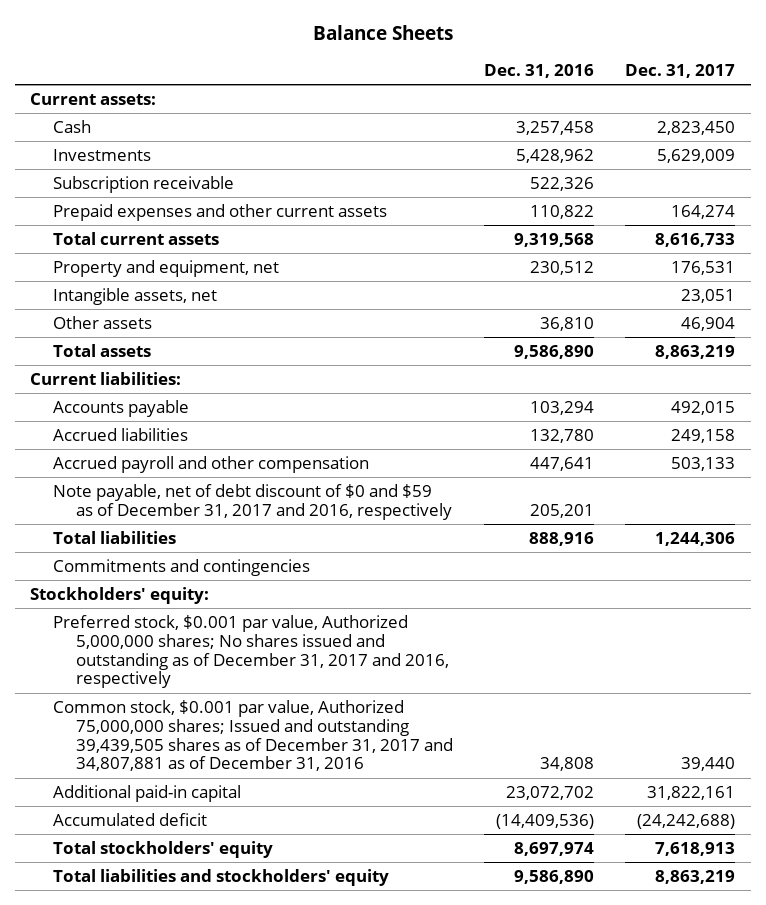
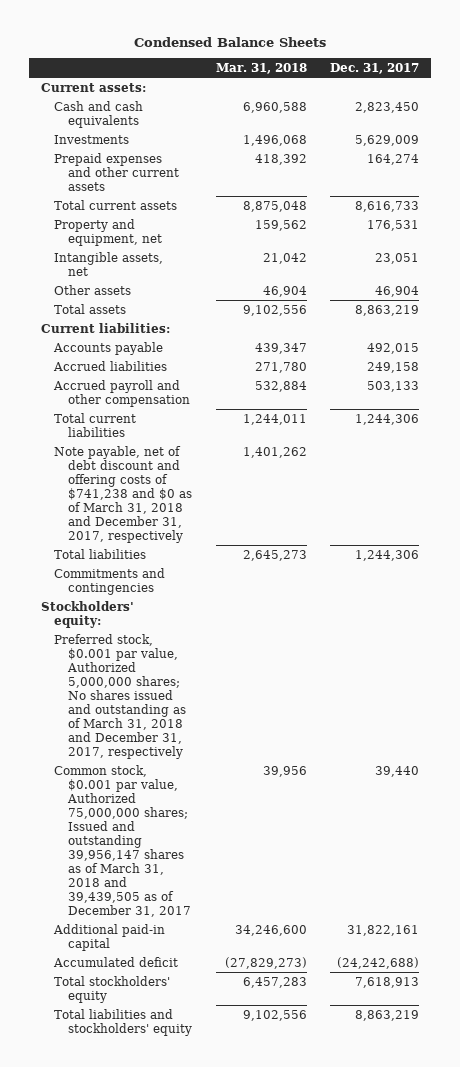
[312,24,453,40] Balance Sheets -> [134,36,327,47] Condensed Balance Sheets
[483,63,594,78] Dec. 31, 2016 -> none
none -> [215,62,307,74] Mar. 31, 2018
[52,119,91,133] Cash -> [54,100,144,128] Cash and cash equivalents
[52,175,234,193] Subscription receivable -> none
none -> [54,412,137,437] Total current liabilities
[52,483,452,520] Note payable, net of debt discount of $0 and $59 as of December 31, 2017 and 2016, respectively -> [54,445,192,543] Note payable, net of debt discount and offering costs of $741,238 and $0 as of March 31, 2018 and December 31, 2017, respectively
[52,614,449,689] Preferred stock, $0.001 par value, Authorized 5,000,000 shares; No shares issued and outstanding as of December 31, 2017 and 2016, respectively -> [54,633,186,759] Preferred stock, $0.001 par value, Authorized 5,000,000 shares; No shares issued and outstanding as of March 31, 2018 and December 31, 2017, respectively
[52,699,453,772] Common stock, $0.001 par value, Authorized 75,000,000 shares; Issued and outstanding 39,439,505 shares as of December 31, 2017 and 34,807,881 as of December 31, 2016 -> [54,764,191,917] Common stock, $0.001 par value, Authorized 75,000,000 shares; Issued and outstanding 39,956,147 shares as of March 31, 2018 and 39,439,505 as of December 31, 2017

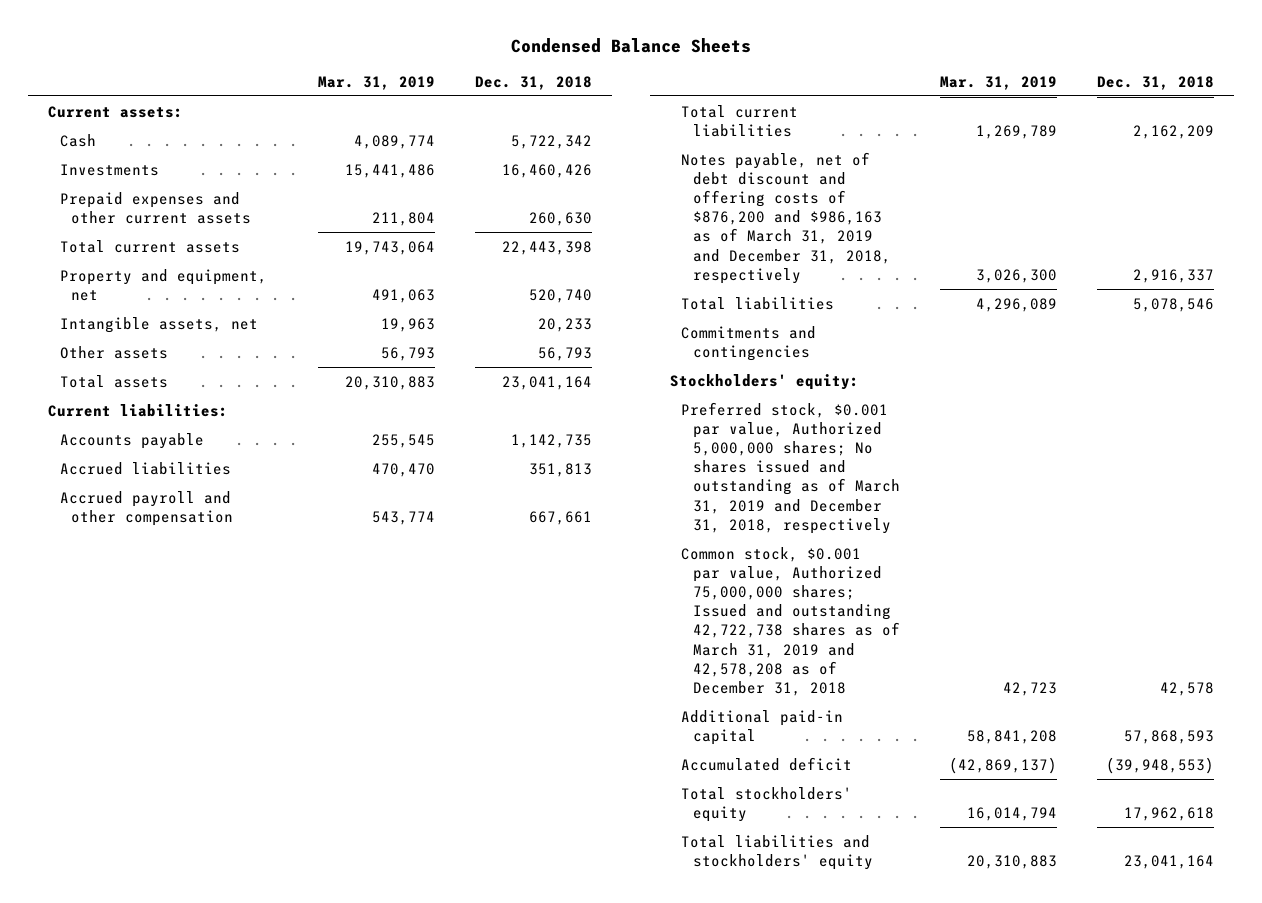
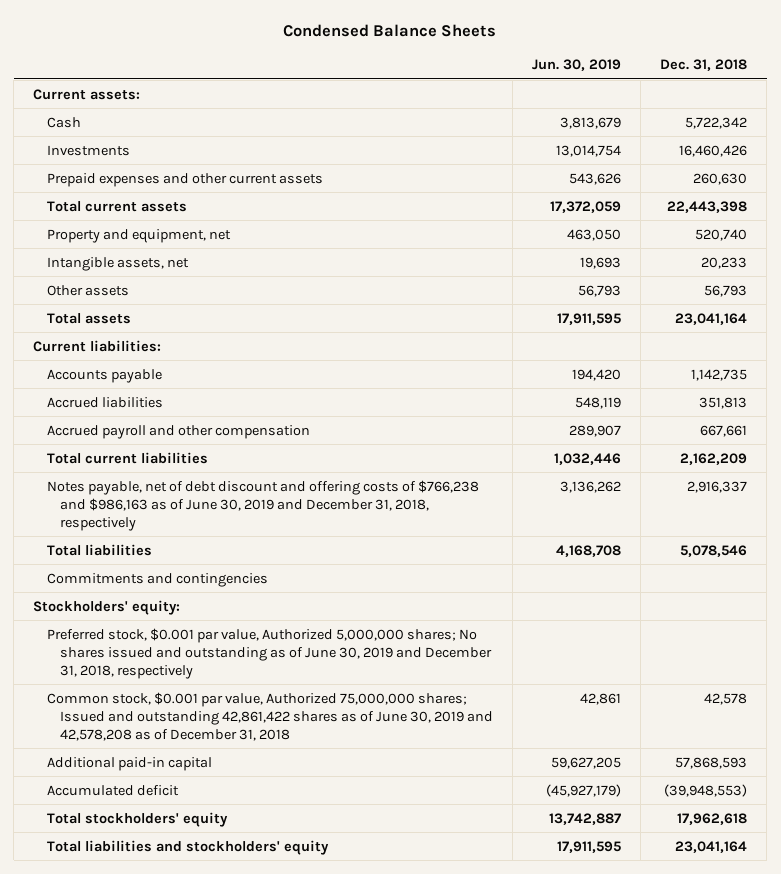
[318,75,436,90] Mar. 31, 2019 -> none
none -> [532,59,622,72] Jun. 30, 2019
[681,151,891,284] Notes payable, net of debt discount and offering costs of $876,200 and $986,163 as of March 31, 2019 and December 31, 2018, respectively -> [46,479,479,531] Notes payable, net of debt discount and offering costs of $766,238 and $986,163 as of June 30, 2019 and December 31, 2018, respectively
[681,401,900,534] Preferred stock, $0.001 par value, Authorized 5,000,000 shares; No shares issued and outstanding as of March 31, 2019 and December 31, 2018, respectively -> [46,627,493,679] Preferred stock, $0.001 par value, Authorized 5,000,000 shares; No shares issued and outstanding as of June 30, 2019 and December 31, 2018, respectively
[681,546,900,696] Common stock, $0.001 par value, Authorized 75,000,000 shares; Issued and outstanding 42,722,738 shares as of March 31, 2019 and 42,578,208 as of December 31, 2018 -> [46,691,494,741] Common stock, $0.001 par value, Authorized 75,000,000 shares; Issued and outstanding 42,861,422 shares as of June 30, 2019 and 42,578,208 as of December 31, 2018

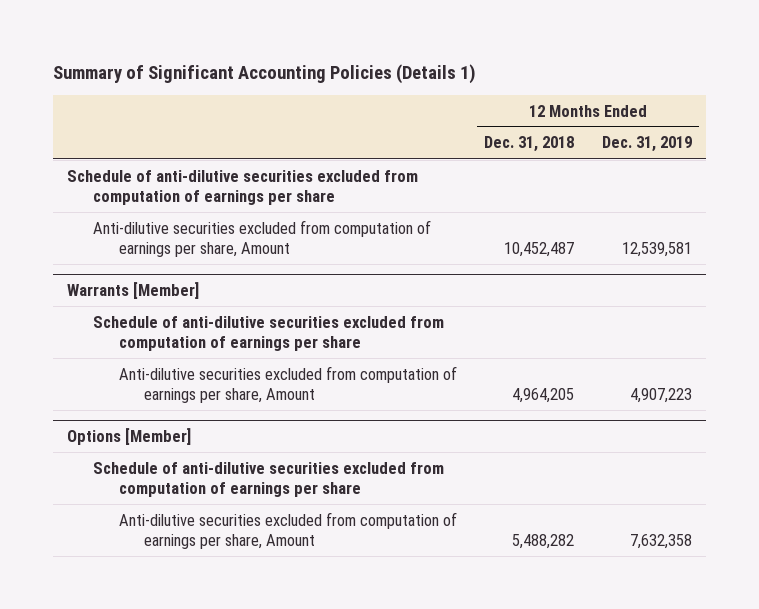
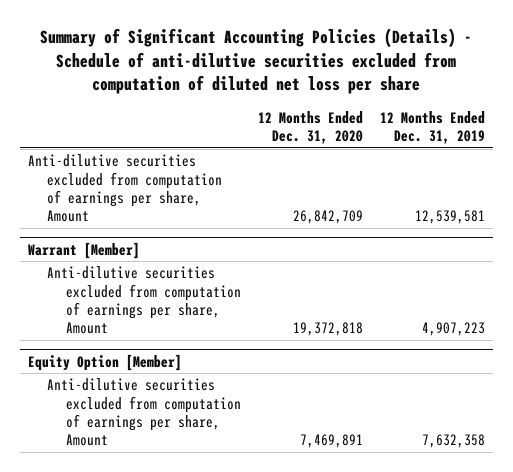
[53,63,477,84] Summary of Significant Accounting Policies (Details 1) -> [40,28,473,95] Summary of Significant Accounting Policies (Details) - Schedule of anti-dilutive securities excluded from computation of diluted net loss per share
[484,136,575,153] Dec. 31, 2018 -> none
none -> [258,111,364,145] 12 Months Ended Dec. 31, 2020
[67,169,419,206] Schedule of anti-dilutive securities excluded from computation of earnings per share -> none
[92,315,444,352] Schedule of anti-dilutive securities excluded from computation of earnings per share -> none
[67,281,200,299] Warrants [Member] -> [28,241,141,259] Warrant [Member]
[92,461,444,498] Schedule of anti-dilutive securities excluded from computation of earnings per share -> none
[67,427,192,445] Options [Member] -> [28,353,183,371] Equity Option [Member]

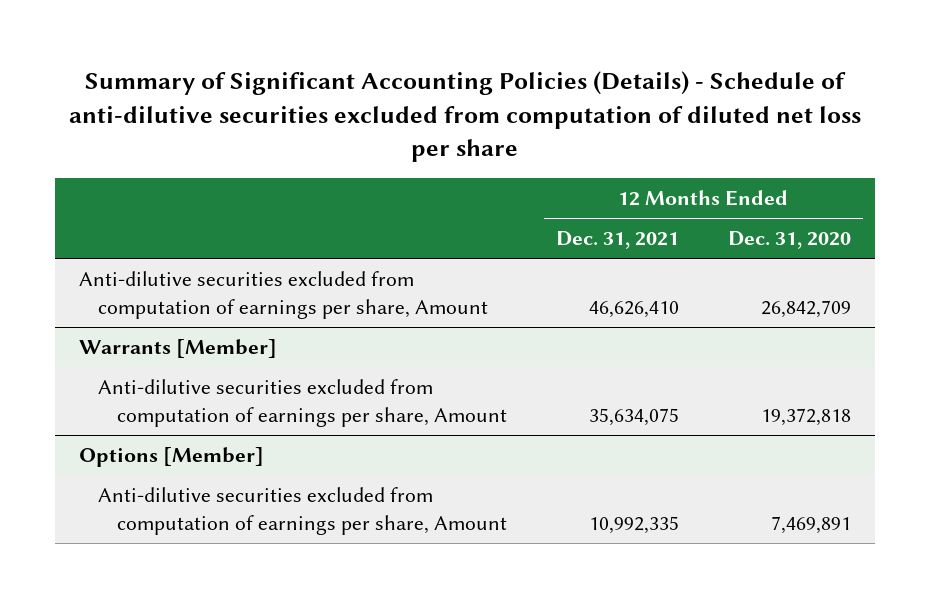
[379,111,485,145] 12 Months Ended Dec. 31, 2019 -> none
none -> [555,231,679,250] Dec. 31, 2021
[28,241,141,259] Warrant [Member] -> [79,339,278,359] Warrants [Member]
[28,353,183,371] Equity Option [Member] -> [79,447,265,468] Options [Member]

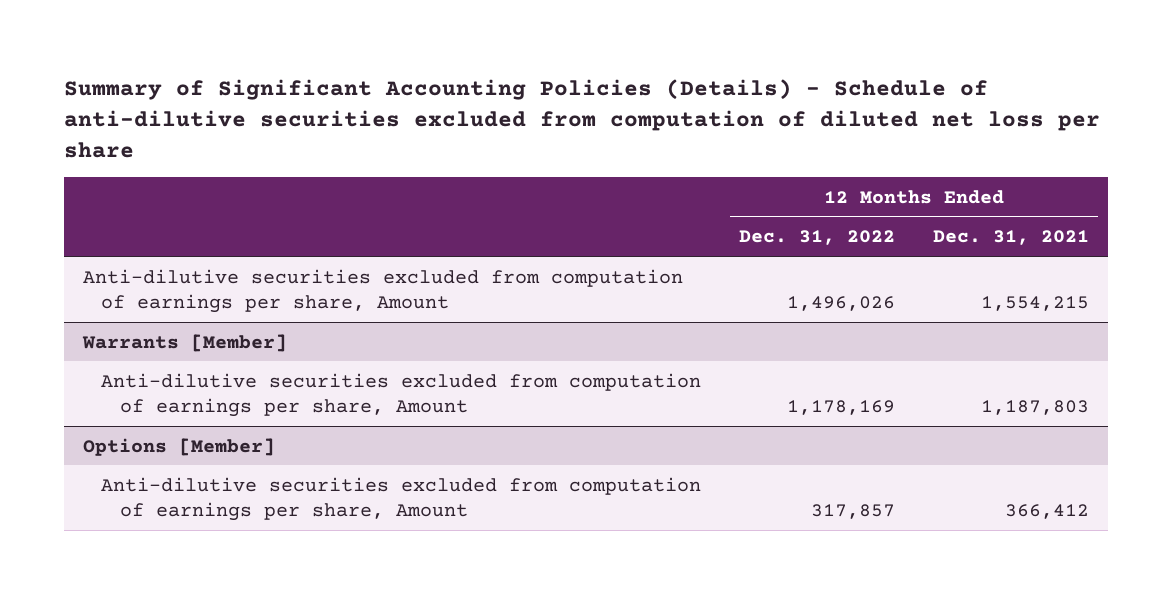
[727,231,851,250] Dec. 31, 2020 -> none
none -> [739,230,896,246] Dec. 31, 2022
[588,300,679,318] 46,626,410 -> [980,296,1089,312] 1,554,215
[588,407,679,426] 35,634,075 -> [980,400,1089,416] 1,187,803
[588,515,679,534] 10,992,335 -> [1004,504,1089,520] 366,412

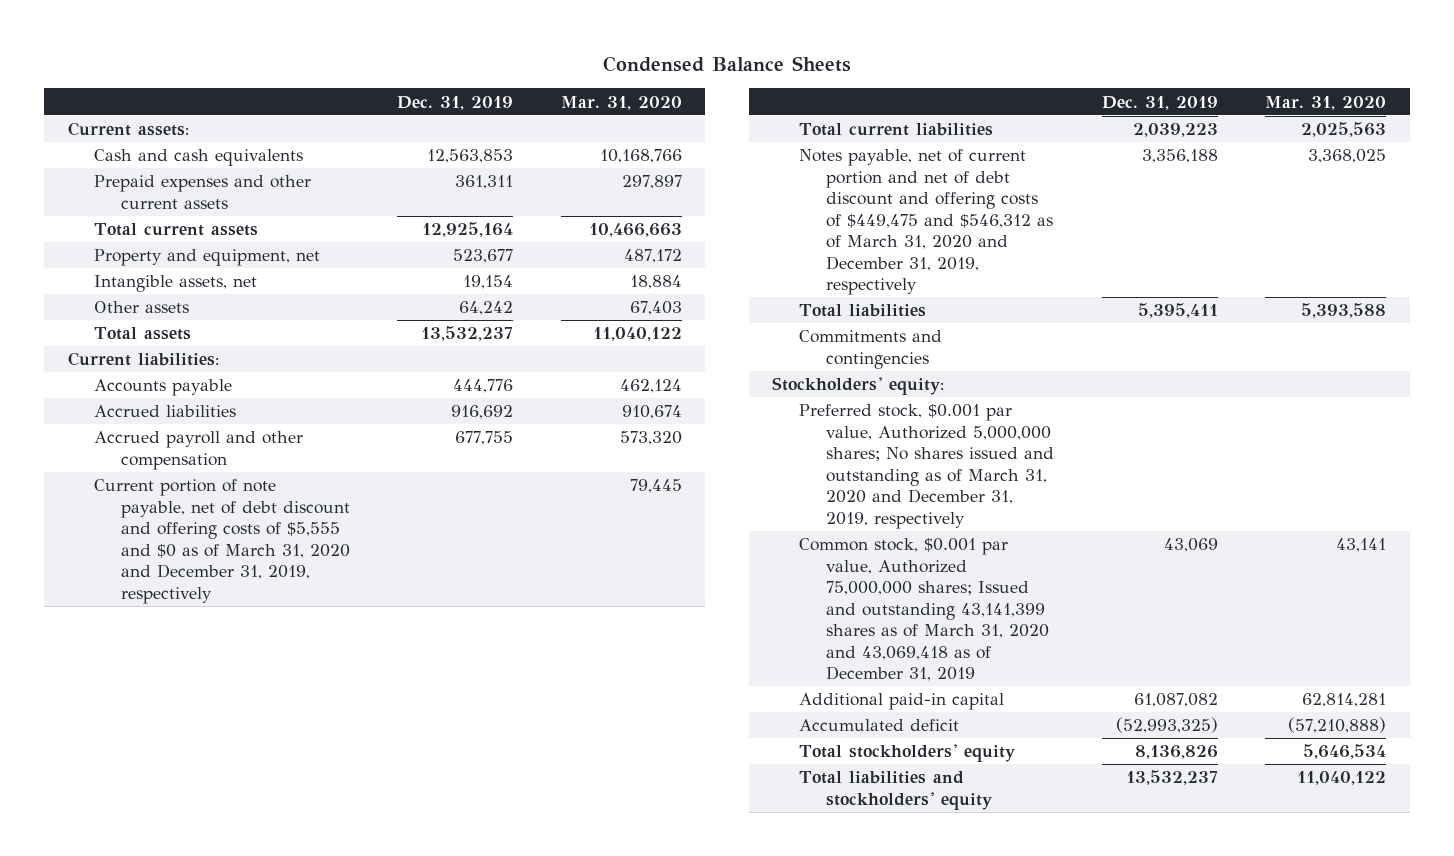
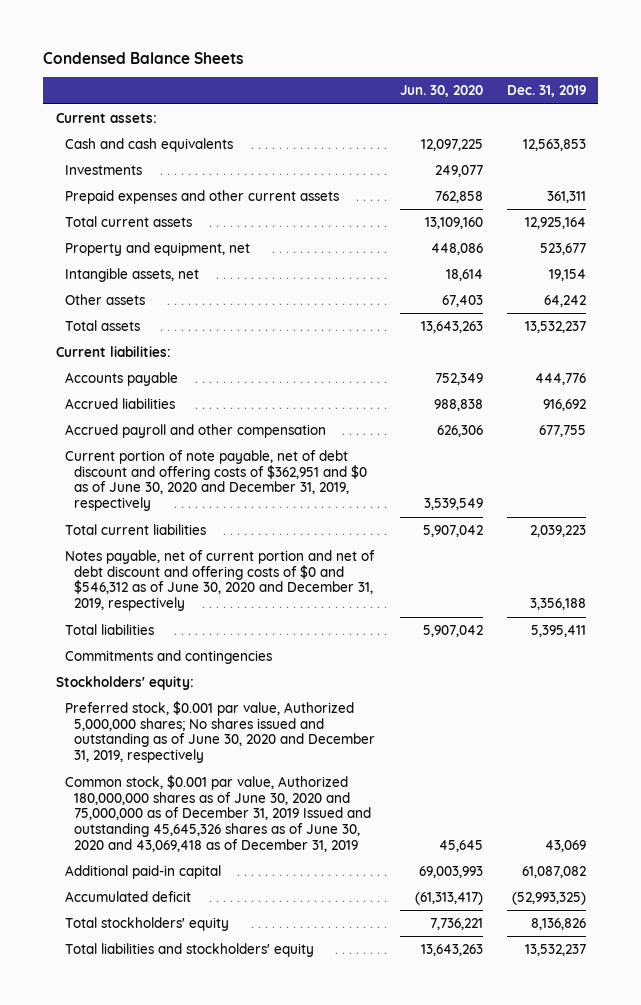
[560,95,682,110] Mar. 31, 2020 -> none
none -> [399,85,483,98] Jun. 30, 2020
none -> [64,164,142,175] Investments
[94,479,351,604] Current portion of note payable, net of debt discount and offering costs of $5,555 and $0 as of March 31, 2020 and December 31, 2019, respectively -> [64,449,368,512] Current portion of note payable, net of debt discount and offering costs of $362,951 and $0 as of June 30, 2020 and December 31, 2019, respectively
[798,149,1053,296] Notes payable, net of current portion and net of debt discount and offering costs of $449,475 and $546,312 as of March 31, 2020 and December 31, 2019, respectively -> [64,549,375,612] Notes payable, net of current portion and net of debt discount and offering costs of $0 and $546,312 as of June 30, 2020 and December 31, 2019, respectively
[798,404,1054,529] Preferred stock, $0.001 par value, Authorized 5,000,000 shares; No shares issued and outstanding as of March 31, 2020 and December 31, 2019, respectively -> [64,700,376,764] Preferred stock, $0.001 par value, Authorized 5,000,000 shares; No shares issued and outstanding as of June 30, 2020 and December 31, 2019, respectively
[798,538,1049,682] Common stock, $0.001 par value, Authorized 75,000,000 shares; Issued and outstanding 43,141,399 shares as of March 31, 2020 and 43,069,418 as of December 31, 2019 -> [64,774,372,852] Common stock, $0.001 par value, Authorized 180,000,000 shares as of June 30, 2020 and 75,000,000 as of December 31, 2019 Issued and outstanding 45,645,326 shares as of June 30, 2020 and 43,069,418 as of December 31, 2019

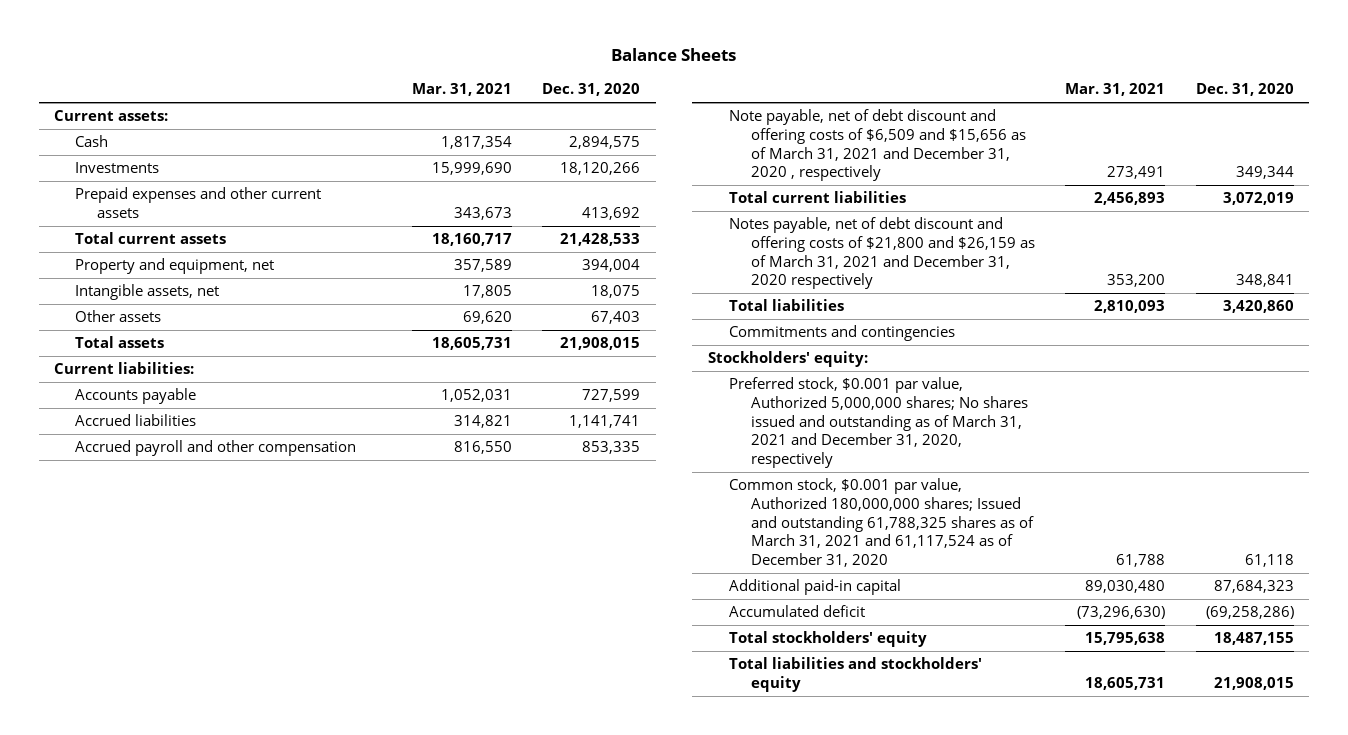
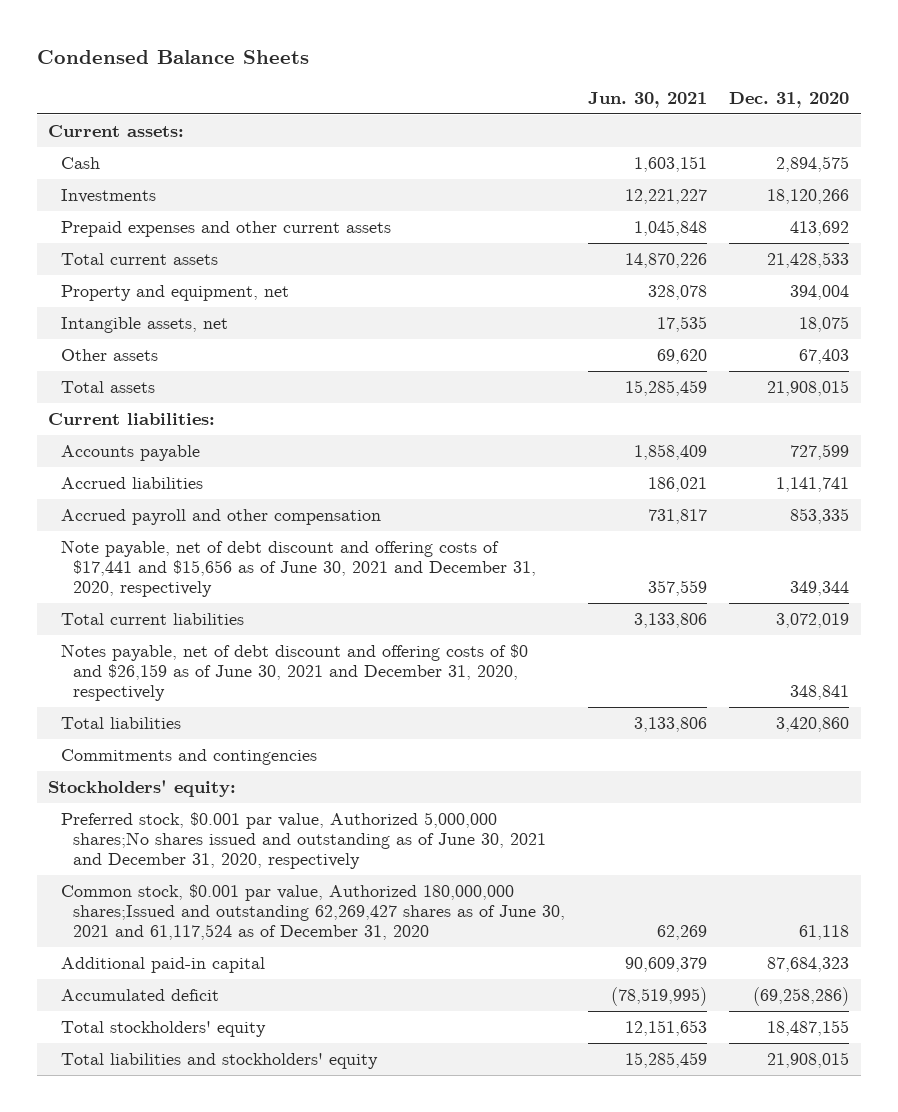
[611,48,737,62] Balance Sheets -> [37,50,310,65] Condensed Balance Sheets
[411,83,512,97] Mar. 31, 2021 -> none
none -> [587,91,707,108] Jun. 30, 2021
[729,109,1026,182] Note payable, net of debt discount and offering costs of $6,509 and $15,656 as of March 31, 2021 and December 31, 2020 , respectively -> [60,539,537,598] Note payable, net of debt discount and offering costs of $17,441 and $15,656 as of June 30, 2021 and December 31, 2020, respectively
[729,217,1035,290] Notes payable, net of debt discount and offering costs of $21,800 and $26,159 as of March 31, 2021 and December 31, 2020 respectively -> [60,643,528,702] Notes payable, net of debt discount and offering costs of $0 and $26,159 as of June 30, 2021 and December 31, 2020, respectively
[729,377,1028,468] Preferred stock, $0.001 par value, Authorized 5,000,000 shares; No shares issued and outstanding as of March 31, 2021 and December 31, 2020, respectively -> [60,811,547,870] Preferred stock, $0.001 par value, Authorized 5,000,000 shares;No shares issued and outstanding as of June 30, 2021 and December 31, 2020, respectively
[729,478,1034,567] Common stock, $0.001 par value, Authorized 180,000,000 shares; Issued and outstanding 61,788,325 shares as of March 31, 2021 and 61,117,524 as of December 31, 2020 -> [60,883,566,941] Common stock, $0.001 par value, Authorized 180,000,000 shares;Issued and outstanding 62,269,427 shares as of June 30, 2021 and 61,117,524 as of December 31, 2020

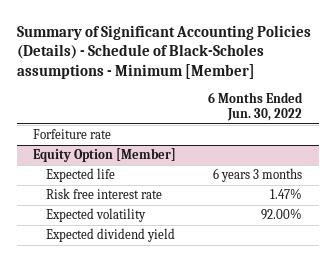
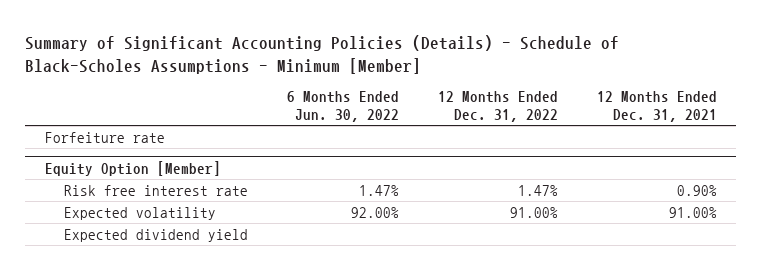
[16,24,311,79] Summary of Significant Accounting Policies (Details) - Schedule of Black-Scholes assumptions - Minimum [Member] -> [25,35,620,74] Summary of Significant Accounting Policies (Details) - Schedule of Black-Scholes Assumptions - Minimum [Member]
none -> [437,91,558,122] 12 Months Ended Dec. 31, 2022
none -> [596,91,717,122] 12 Months Ended Dec. 31, 2021
[45,168,115,183] Expected life -> none

